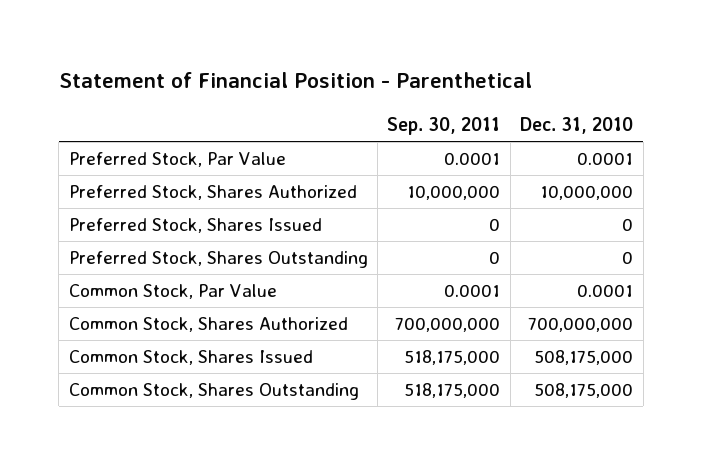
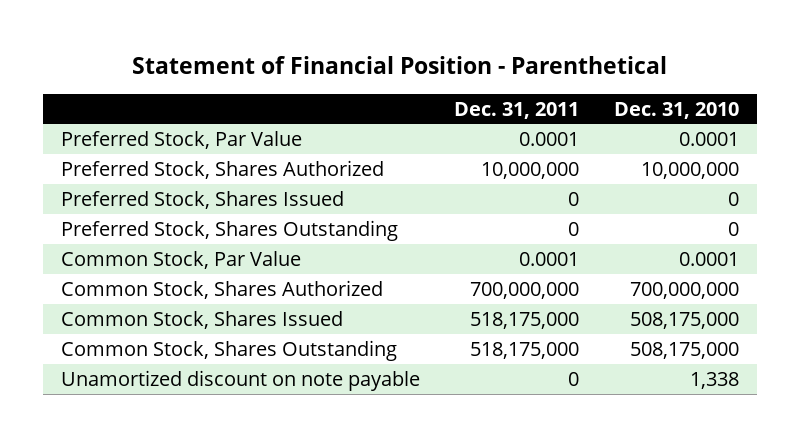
[387,116,501,135] Sep. 30, 2011 -> none
none -> [454,101,580,119] Dec. 31, 2011
none -> [60,369,420,391] Unamortized discount on note payable

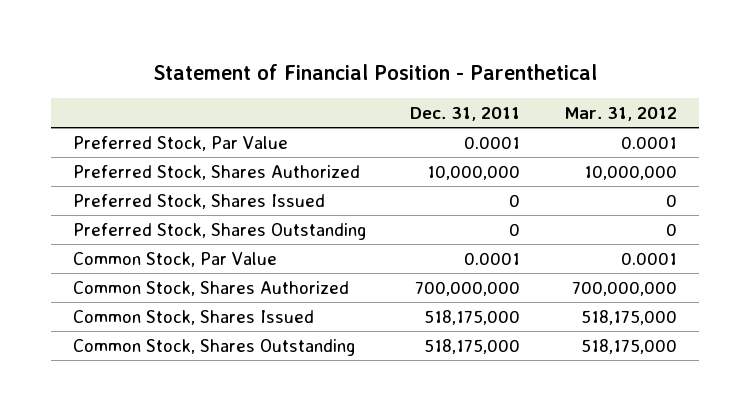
[614,101,740,119] Dec. 31, 2010 -> none
none -> [563,107,677,122] Mar. 31, 2012
[60,369,420,391] Unamortized discount on note payable -> none

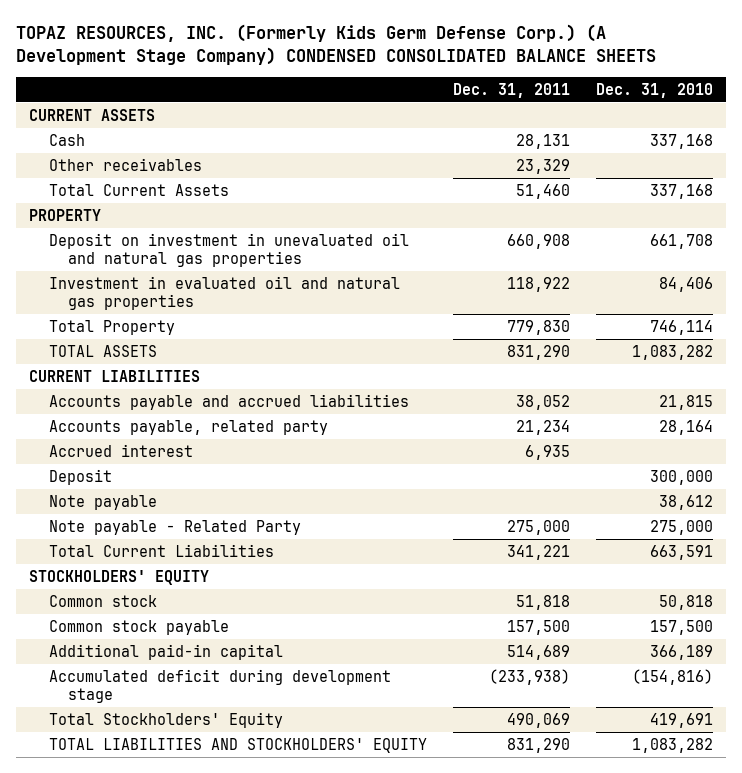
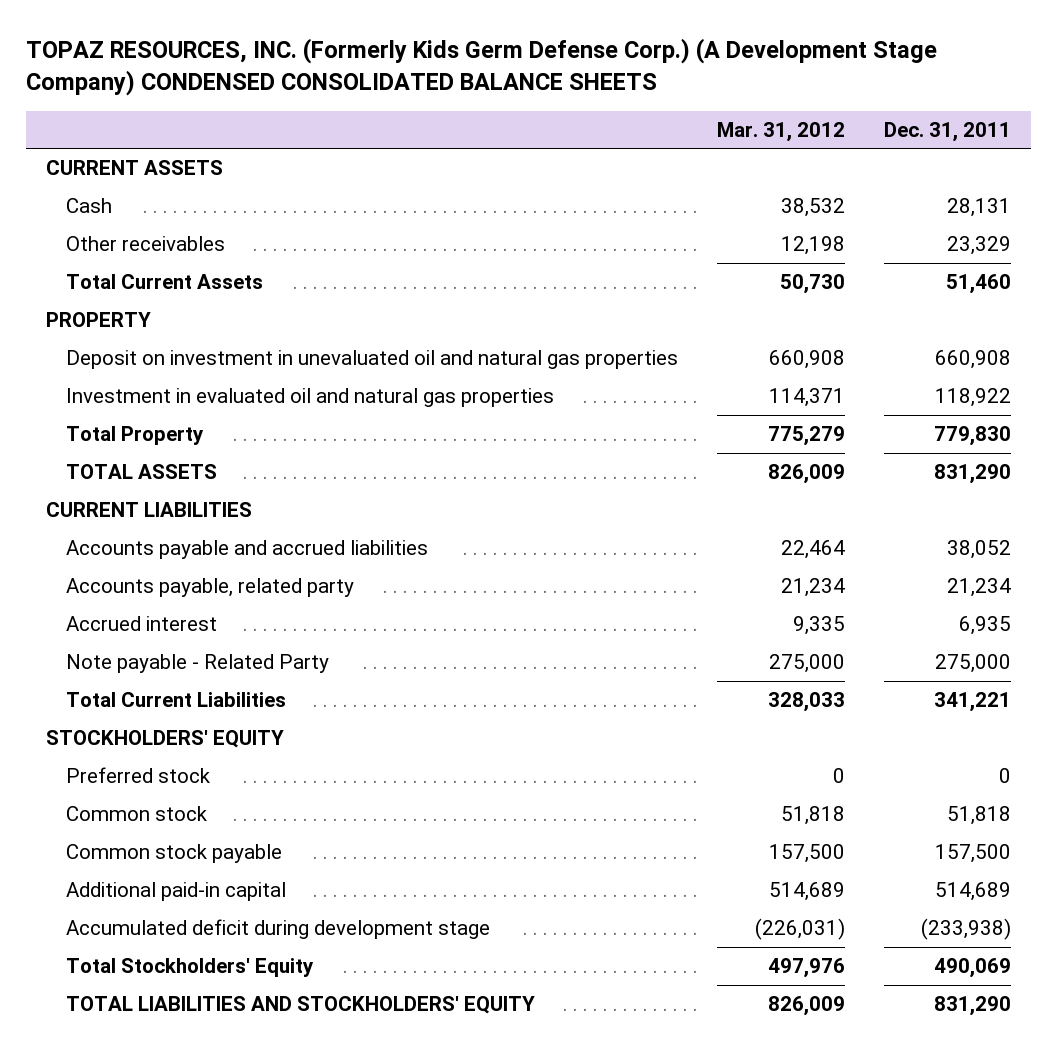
[595,82,713,98] Dec. 31, 2010 -> none
none -> [717,121,846,142] Mar. 31, 2012
[48,468,112,485] Deposit -> none
[48,494,157,510] Note payable -> none
none -> [66,767,211,784] Preferred stock

